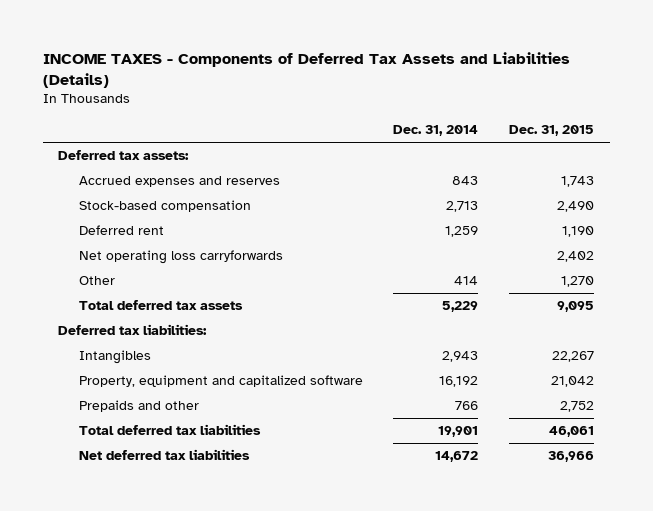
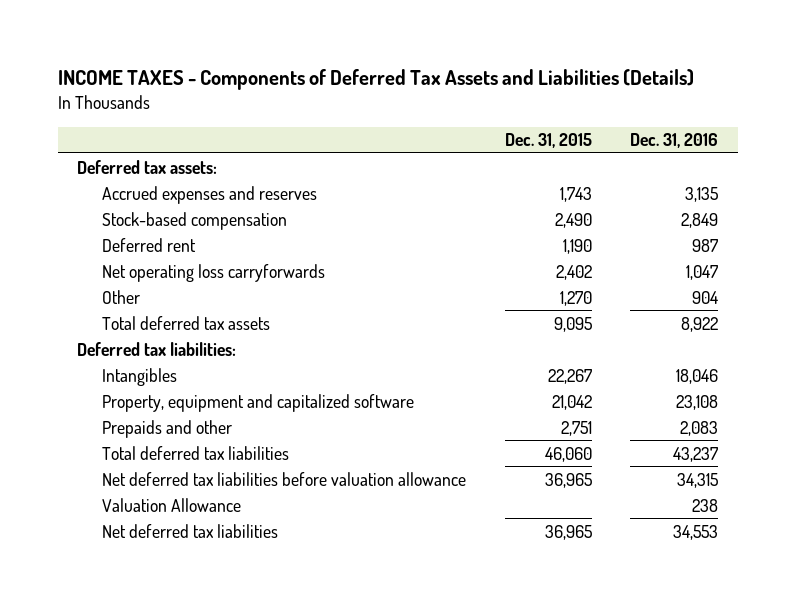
[393,125,479,137] Dec. 31, 2014 -> none
none -> [630,133,719,149] Dec. 31, 2016
[560,401,595,413] 2,752 -> [560,420,592,436] 2,751
[549,426,595,438] 46,061 -> [544,446,592,462] 46,060
none -> [101,471,466,486] Net deferred tax liabilities before valuation allowance
none -> [101,497,241,512] Valuation Allowance
[548,451,595,463] 36,966 -> [544,524,592,540] 36,965

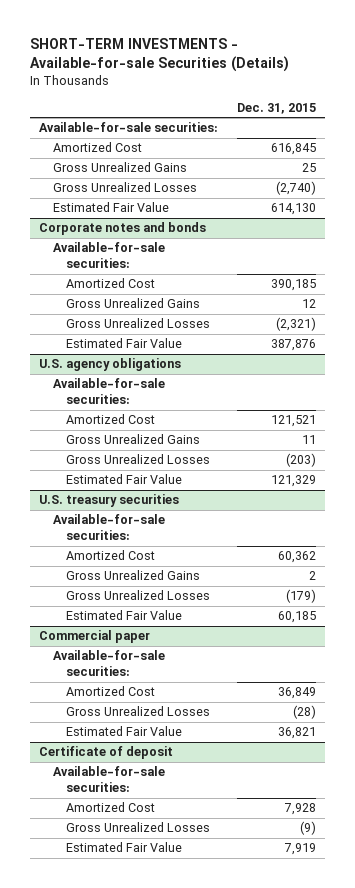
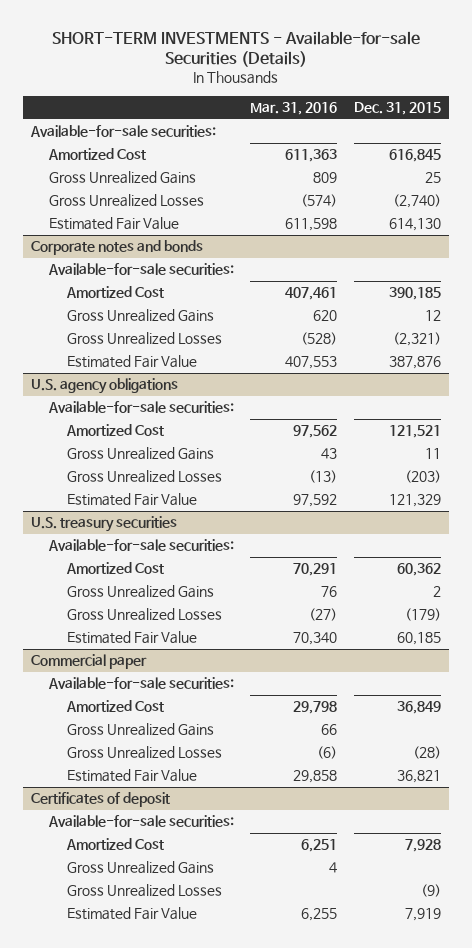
none -> [250,102,338,116] Mar. 31, 2016
none -> [66,723,214,737] Gross Unrealized Gains
[39,746,174,760] Certificate of deposit -> [31,792,171,808] Certificates of deposit
none -> [66,861,214,875] Gross Unrealized Gains

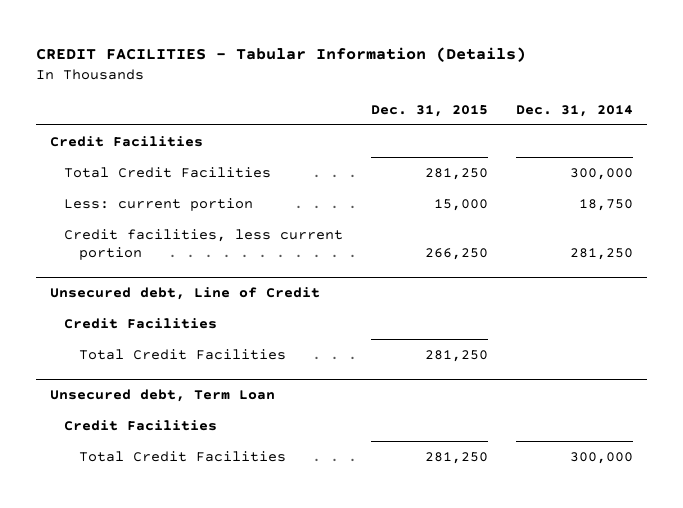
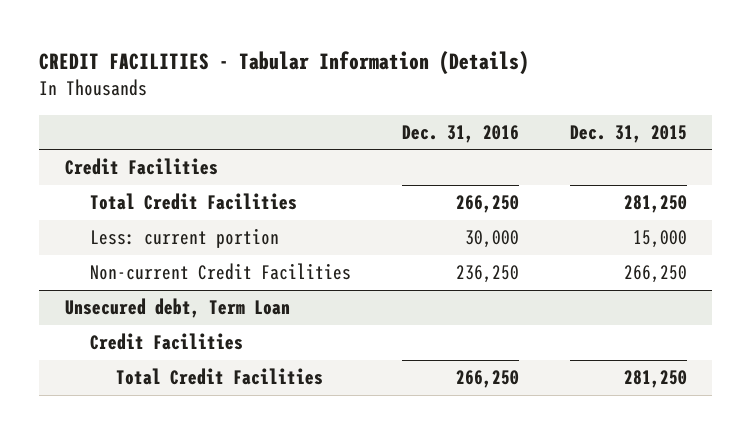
[516,104,634,117] Dec. 31, 2014 -> none
none -> [402,124,520,143] Dec. 31, 2016
[50,286,321,300] Unsecured debt, Line of Credit -> none
[64,317,218,329] Credit Facilities -> none
[78,348,286,360] Total Credit Facilities -> none
[64,228,344,261] Credit facilities, less current portion -> [90,263,352,281] Non-current Credit Facilities

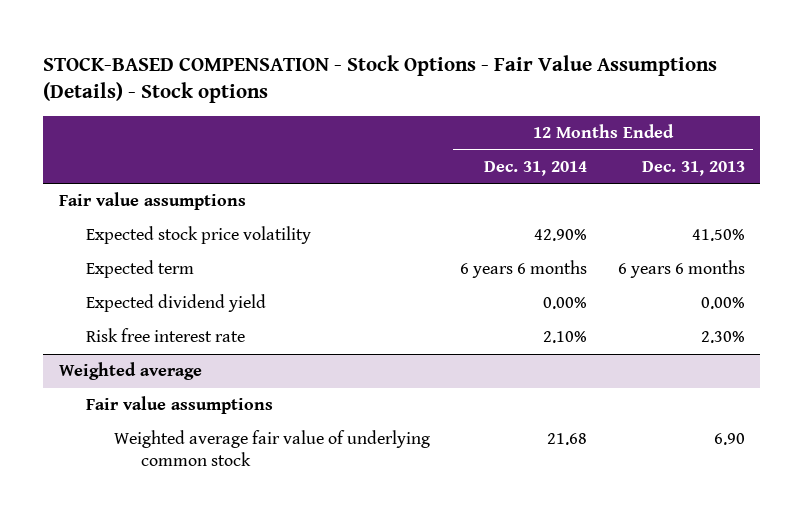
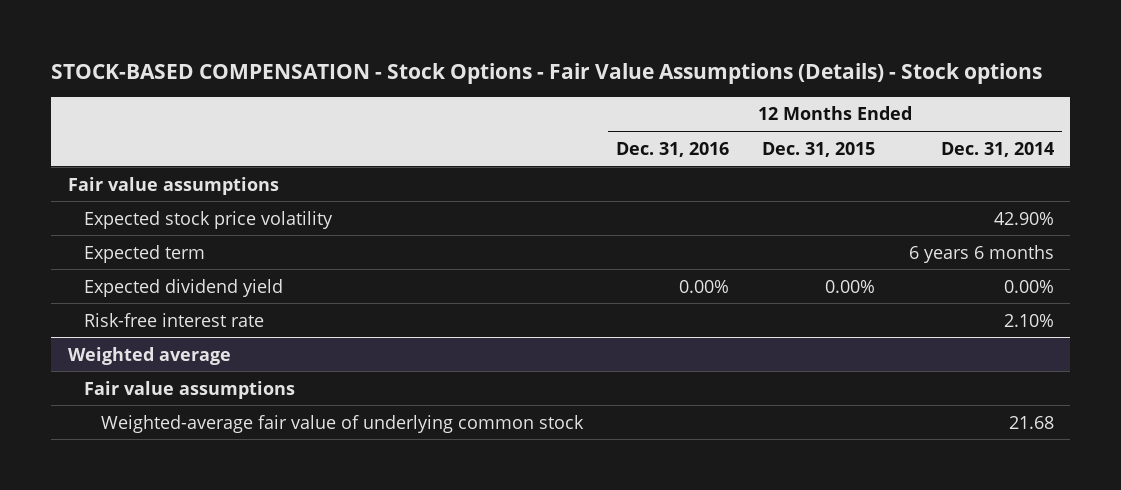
[641,160,745,176] Dec. 31, 2013 -> none
none -> [616,141,730,157] Dec. 31, 2016
none -> [762,141,876,157] Dec. 31, 2015
[86,328,246,343] Risk free interest rate -> [84,312,265,327] Risk-free interest rate
[113,430,430,466] Weighted average fair value of underlying common stock -> [101,414,585,433] Weighted-average fair value of underlying common stock

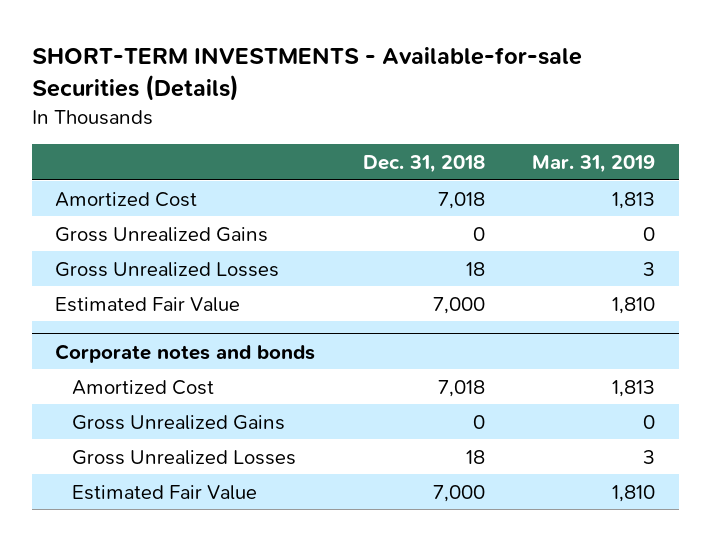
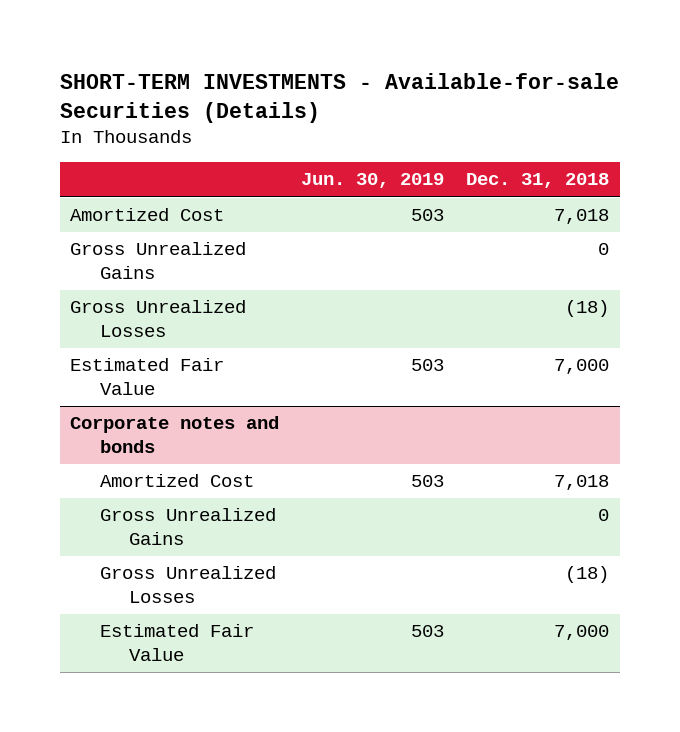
[531,154,655,173] Mar. 31, 2019 -> none
none -> [301,173,445,189] Jun. 30, 2019
[465,261,485,276] 18 -> [565,300,610,318] (18)
[465,449,485,464] 18 -> [565,566,610,584] (18)

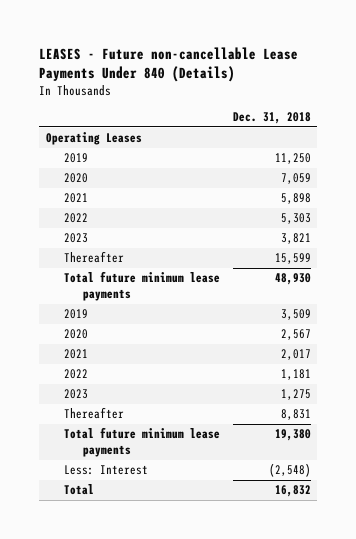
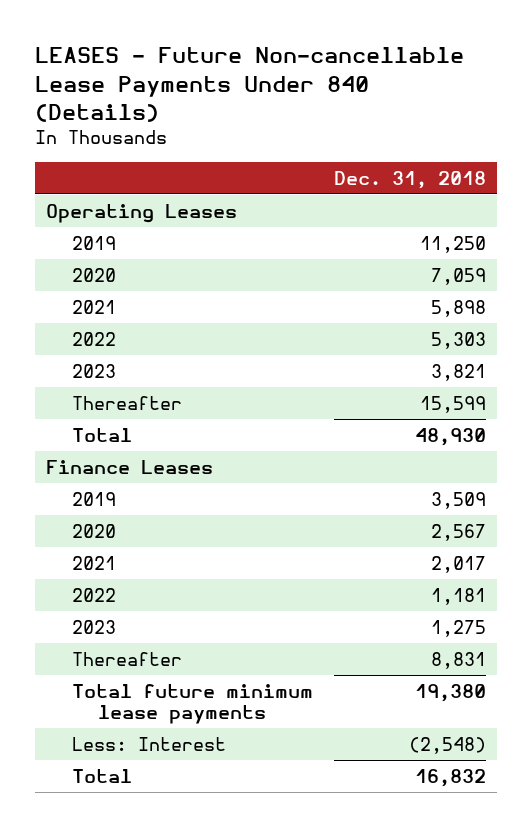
[39,46,299,82] LEASES - Future non-cancellable Lease Payments Under 840 (Details) -> [35,47,465,122] LEASES - Future Non-cancellable Lease Payments Under 840 (Details)
[64,271,221,302] Total future minimum lease payments -> [72,427,133,442] Total
none -> [45,459,213,474] Finance Leases

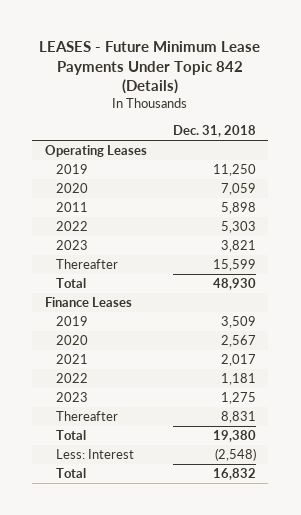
[35,47,465,122] LEASES - Future Non-cancellable Lease Payments Under 840 (Details) -> [39,41,261,95] LEASES - Future Minimum Lease Payments Under Topic 842 (Details)
[72,299,117,314] 2021 -> [56,202,89,213] 2011
[72,683,314,724] Total future minimum lease payments -> [56,430,87,441] Total

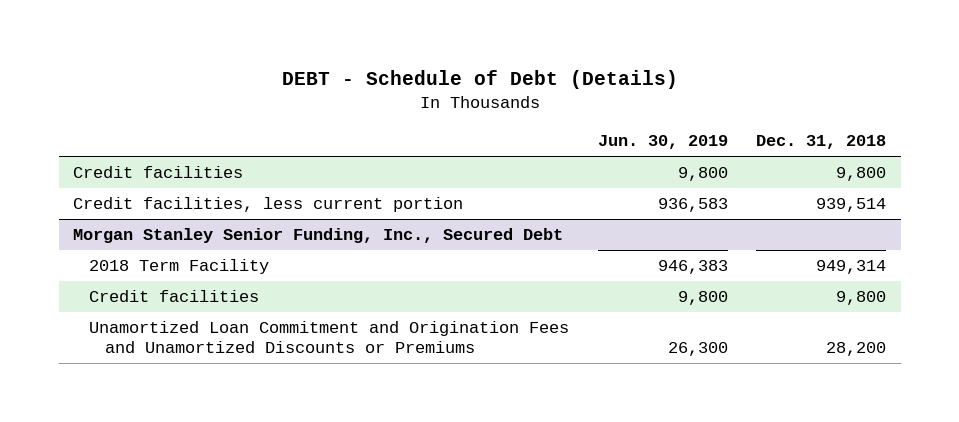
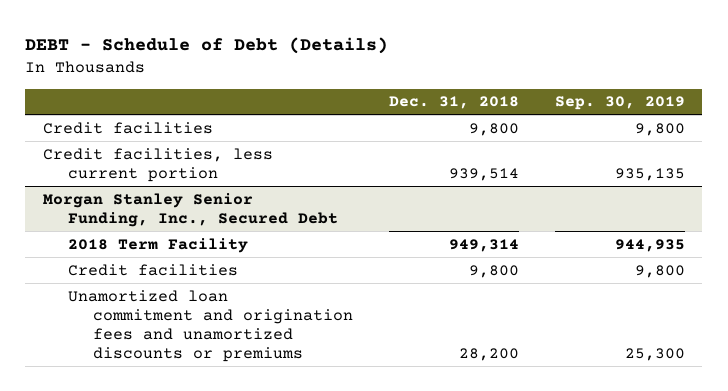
[597,135,728,150] Jun. 30, 2019 -> none
none -> [554,96,685,111] Sep. 30, 2019
[88,321,569,354] Unamortized Loan Commitment and Origination Fees and Unamortized Discounts or Premiums -> [68,289,353,363] Unamortized loan commitment and origination fees and unamortized discounts or premiums

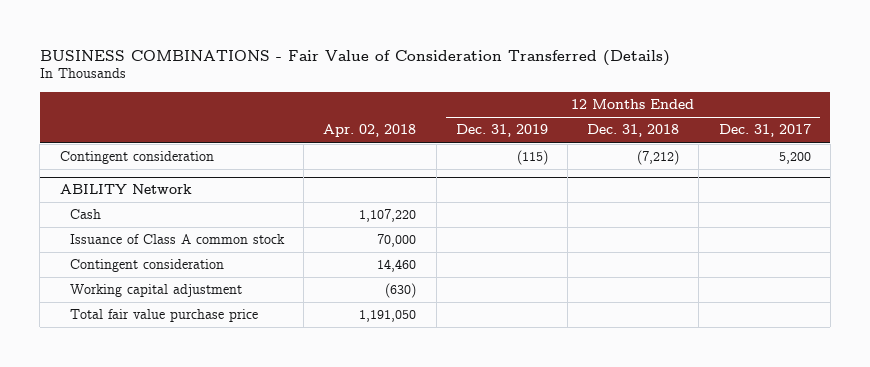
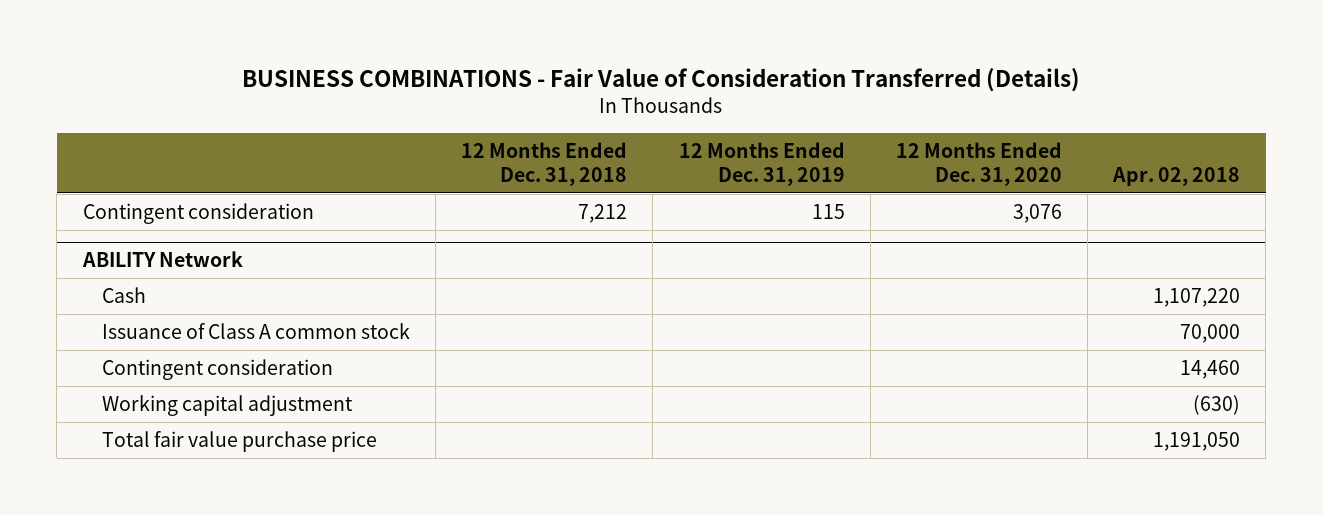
[718,124,811,138] Dec. 31, 2017 -> none
none -> [895,141,1062,186] 12 Months Ended Dec. 31, 2020
[516,150,548,166] (115) -> [811,203,845,219] 115
[637,150,680,166] (7,212) -> [578,203,628,223] 7,212

